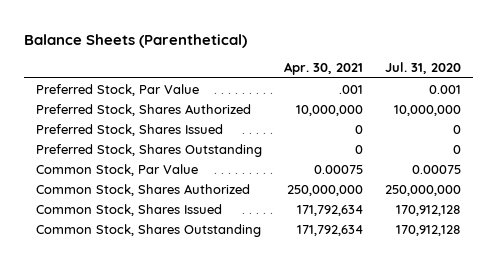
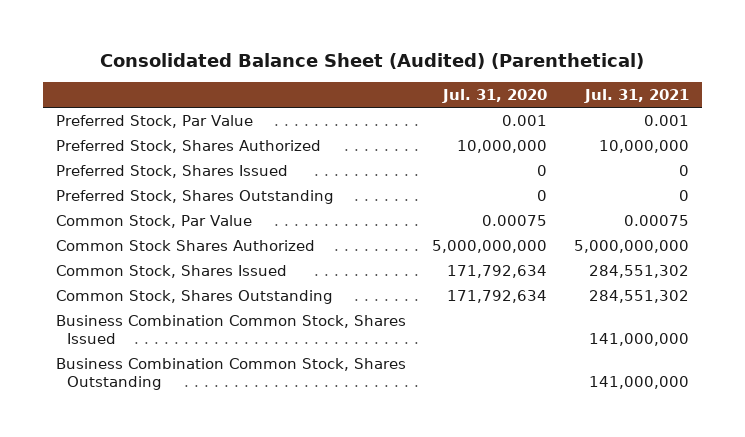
[24,33,248,48] Balance Sheets (Parenthetical) -> [100,52,645,69] Consolidated Balance Sheet (Audited) (Parenthetical)
[284,62,364,76] Apr. 30, 2021 -> none
none -> [583,89,689,104] Jul. 31, 2021
[35,183,250,196] Common Stock, Shares Authorized -> [56,240,316,252] Common Stock Shares Authorized
[385,184,462,196] 250,000,000 -> [432,240,548,254] 5,000,000,000
[396,204,462,216] 170,912,128 -> [447,265,548,279] 171,792,634
[396,224,462,236] 170,912,128 -> [447,290,548,304] 171,792,634
none -> [56,315,407,344] Business Combination Common Stock, Shares Issued
none -> [56,358,407,390] Business Combination Common Stock, Shares Outstanding

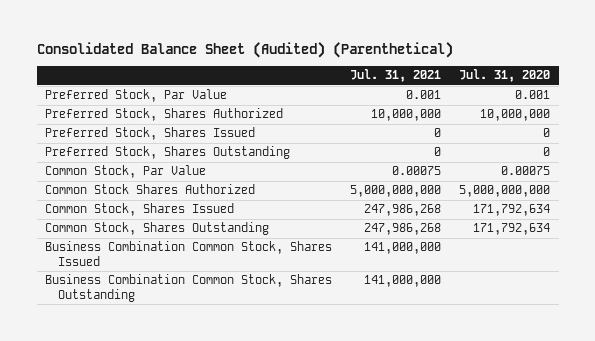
[588,265,689,279] 284,551,302 -> [364,204,442,217] 247,986,268
[588,290,689,304] 284,551,302 -> [364,223,442,236] 247,986,268

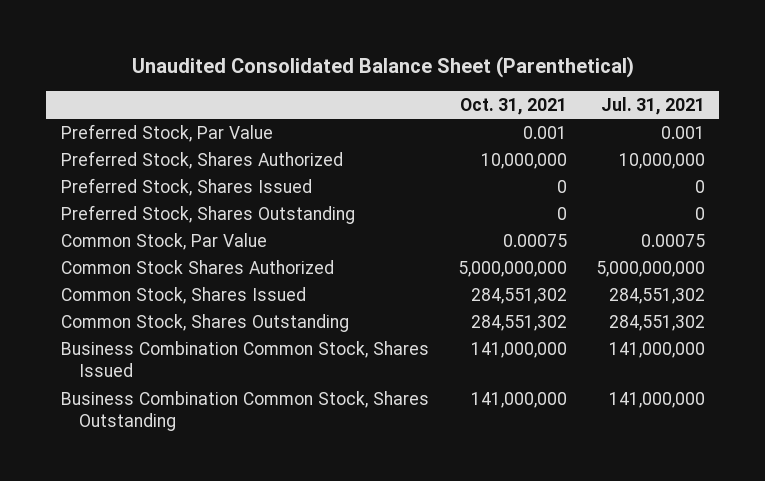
[36,42,453,59] Consolidated Balance Sheet (Audited) (Parenthetical) -> [131,56,634,79] Unaudited Consolidated Balance Sheet (Parenthetical)
[459,69,551,83] Jul. 31, 2020 -> none
none -> [459,97,567,115] Oct. 31, 2021
[364,204,442,217] 247,986,268 -> [608,287,705,304] 284,551,302
[364,223,442,236] 247,986,268 -> [608,314,705,331] 284,551,302

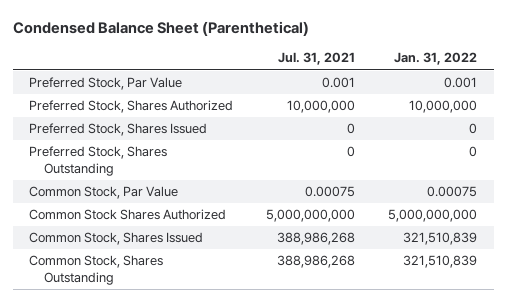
[131,56,634,79] Unaudited Consolidated Balance Sheet (Parenthetical) -> [12,21,309,37] Condensed Balance Sheet (Parenthetical)
[459,97,567,115] Oct. 31, 2021 -> none
none -> [394,52,478,66] Jan. 31, 2022
[60,340,429,378] Business Combination Common Stock, Shares Issued -> none
[60,390,429,432] Business Combination Common Stock, Shares Outstanding -> none
[608,287,705,304] 284,551,302 -> [277,232,356,246] 388,986,268
[608,314,705,331] 284,551,302 -> [277,255,356,269] 388,986,268

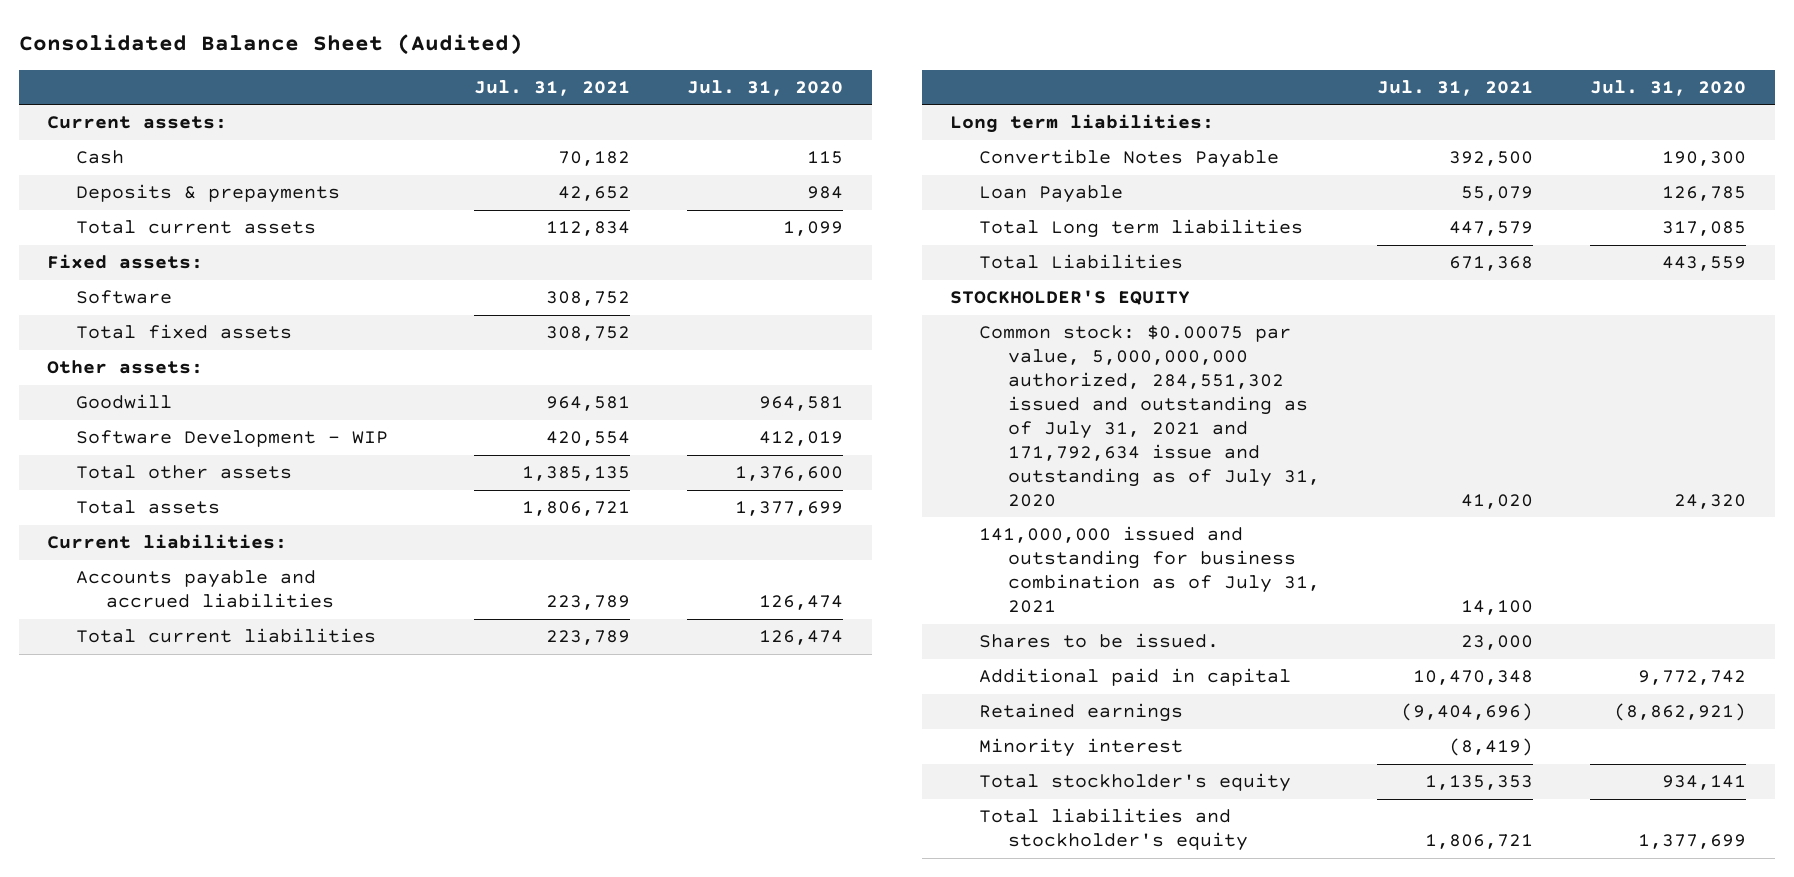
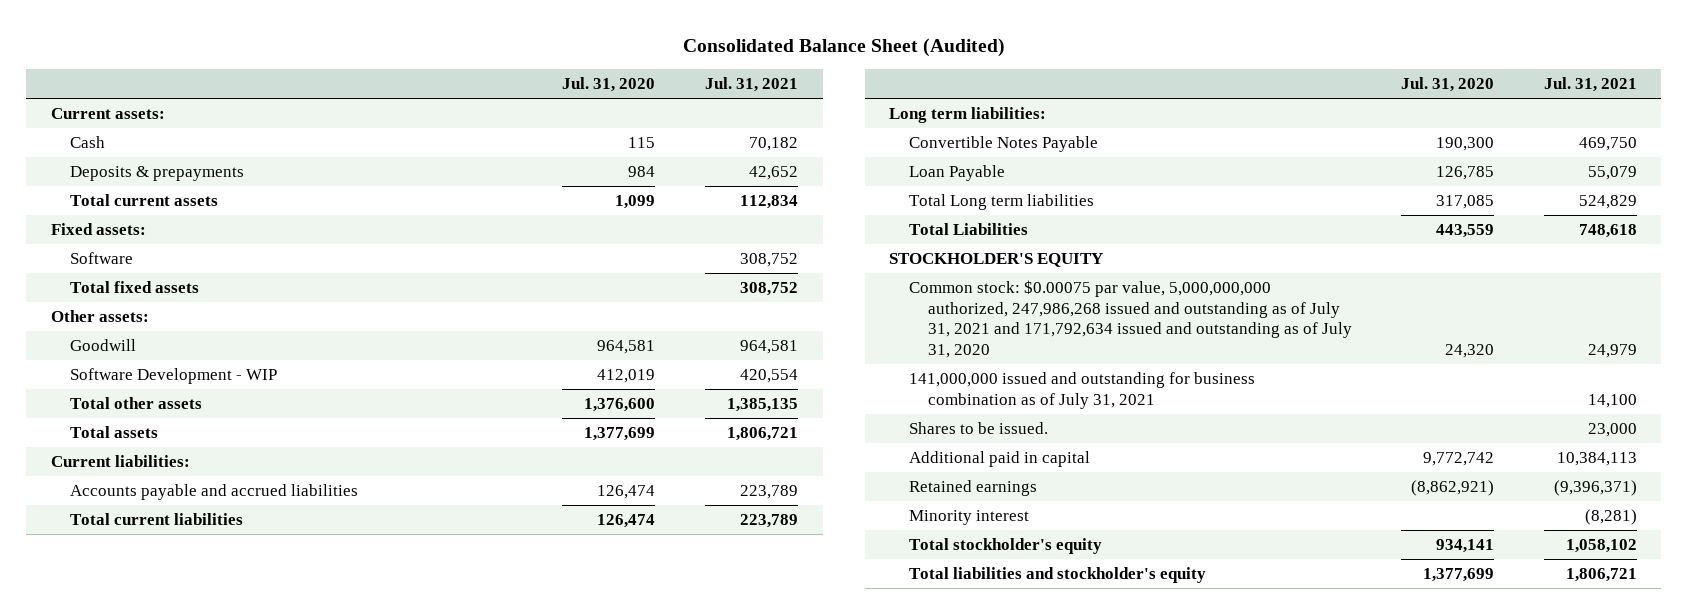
[1449,151,1534,167] 392,500 -> [1578,136,1637,151] 469,750
[1449,221,1534,237] 447,579 -> [1578,194,1637,209] 524,829
[1449,256,1534,272] 671,368 -> [1578,223,1637,238] 748,618
[979,325,1321,507] Common stock: $0.00075 par value, 5,000,000,000 authorized, 284,551,302 issued and outstanding as of July 31, 2021 and 171,792,634 issue and outstanding as of July 31, 2020 -> [908,279,1352,359] Common stock: $0.00075 par value, 5,000,000,000 authorized, 247,986,268 issued and outstanding as of July 31, 2021 and 171,792,634 issued and outstanding as of July 31, 2020
[1461,493,1534,509] 41,020 -> [1587,344,1637,359] 24,979
[1413,670,1534,686] 10,470,348 -> [1556,451,1637,466] 10,384,113
[1401,703,1534,722] (9,404,696) -> [1553,479,1637,496] (9,396,371)
[1449,738,1534,757] (8,419) -> [1584,508,1637,525] (8,281)
[1425,775,1534,791] 1,135,353 -> [1565,538,1637,553] 1,058,102

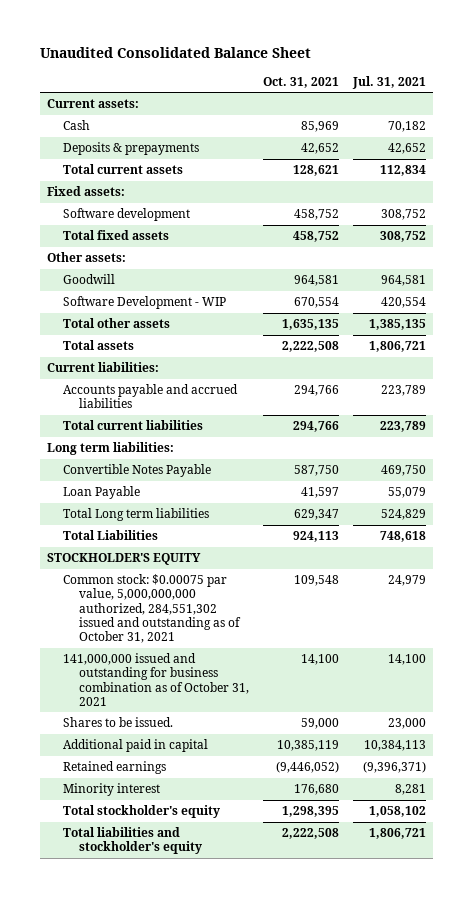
[682,38,1005,58] Consolidated Balance Sheet (Audited) -> [39,47,311,59] Unaudited Consolidated Balance Sheet
[562,77,656,93] Jul. 31, 2020 -> none
none -> [262,76,339,88] Oct. 31, 2021
[69,251,133,264] Software -> [62,208,190,222] Software development
[908,279,1352,359] Common stock: $0.00075 par value, 5,000,000,000 authorized, 247,986,268 issued and outstanding as of July 31, 2021 and 171,792,634 issued and outstanding as of July 31, 2020 -> [62,574,241,644] Common stock: $0.00075 par value, 5,000,000,000 authorized, 284,551,302 issued and outstanding as of October 31, 2021
[908,371,1255,409] 141,000,000 issued and outstanding for business combination as of July 31, 2021 -> [62,653,249,706] 141,000,000 issued and outstanding for business combination as of October 31, 2021
[1584,508,1637,525] (8,281) -> [394,784,426,796] 8,281

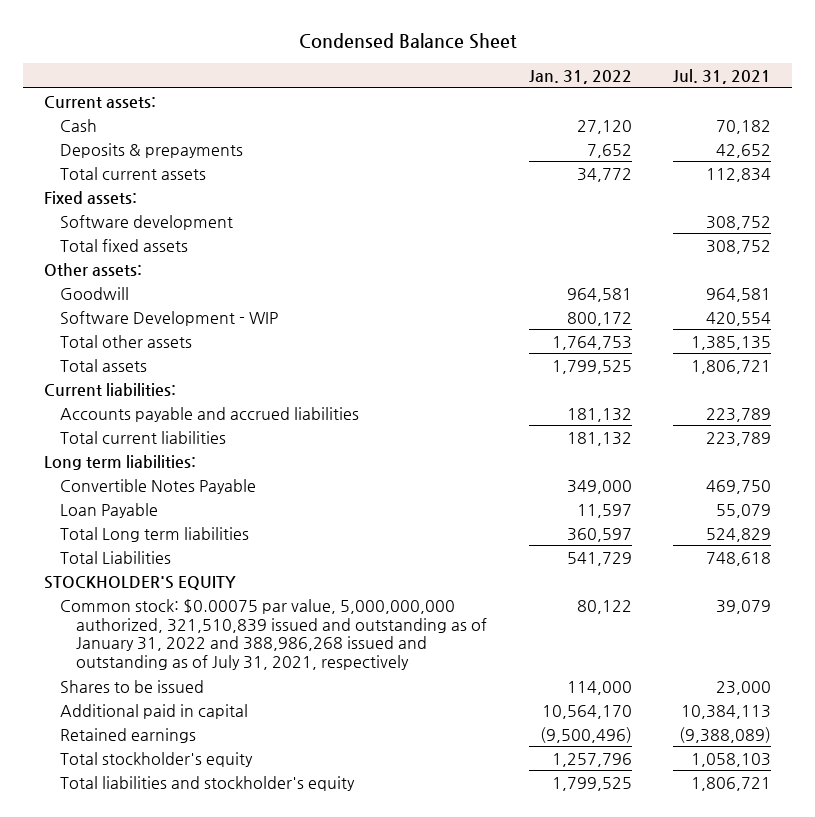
[39,47,311,59] Unaudited Consolidated Balance Sheet -> [298,33,517,50] Condensed Balance Sheet
[262,76,339,88] Oct. 31, 2021 -> none
none -> [528,70,632,85] Jan. 31, 2022
[62,653,249,706] 141,000,000 issued and outstanding for business combination as of October 31, 2021 -> none
[62,574,241,644] Common stock: $0.00075 par value, 5,000,000,000 authorized, 284,551,302 issued and outstanding as of October 31, 2021 -> [59,598,487,671] Common stock: $0.00075 par value, 5,000,000,000 authorized, 321,510,839 issued and outstanding as of January 31, 2022 and 388,986,268 issued and outstanding as of July 31, 2021, respectively
[387,575,426,587] 24,979 -> [716,599,772,614] 39,079
[62,717,173,728] Shares to be issued. -> [59,679,204,693] Shares to be issued
[62,783,160,797] Minority interest -> none
[362,761,426,774] (9,396,371) -> [679,726,772,743] (9,388,089)
[368,806,426,818] 1,058,102 -> [691,752,772,767] 1,058,103

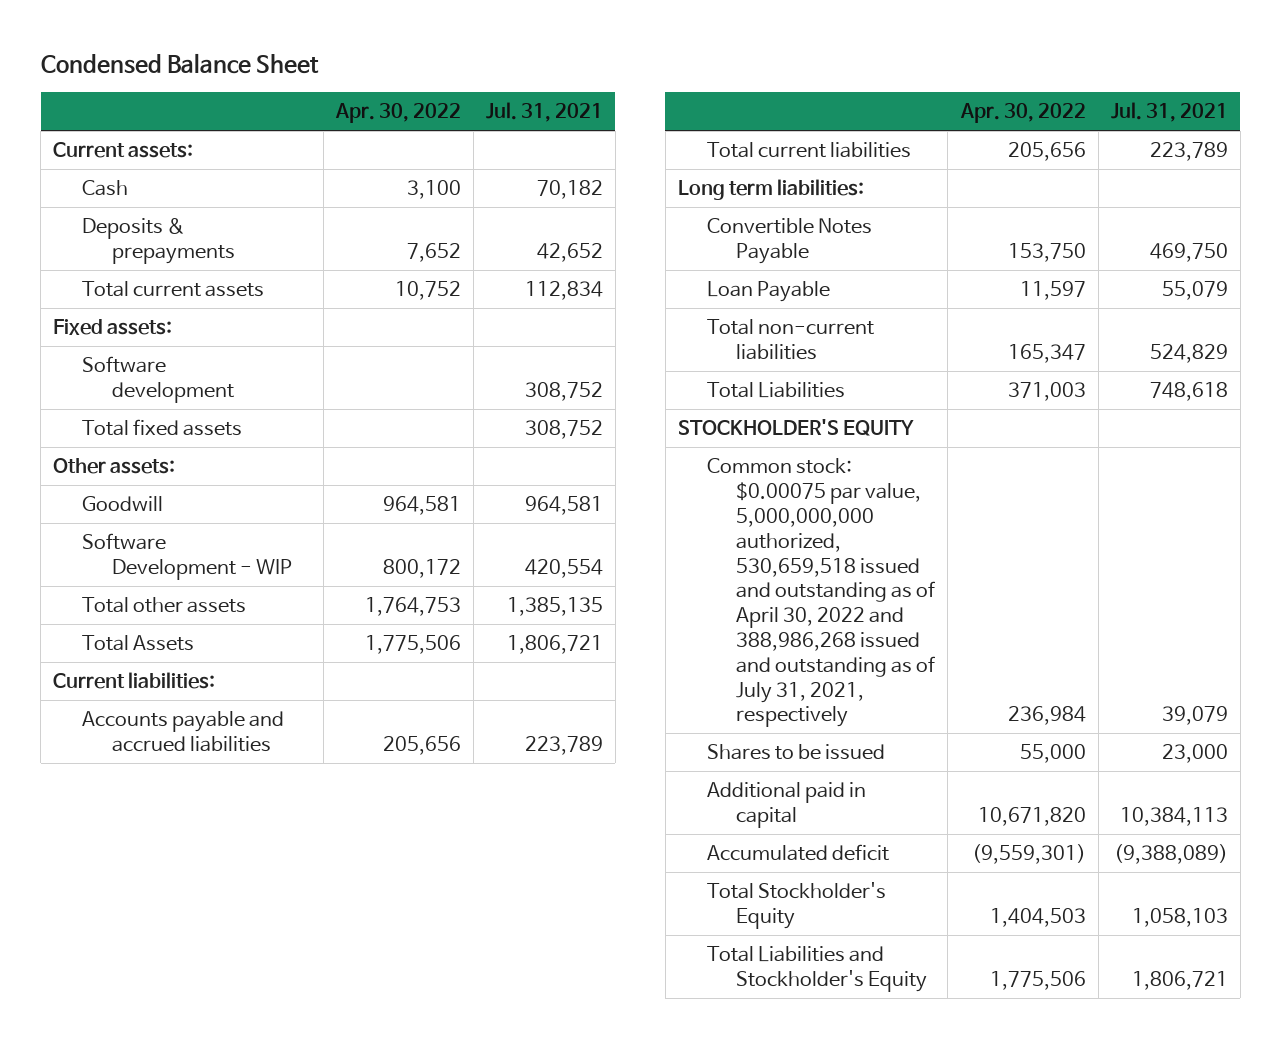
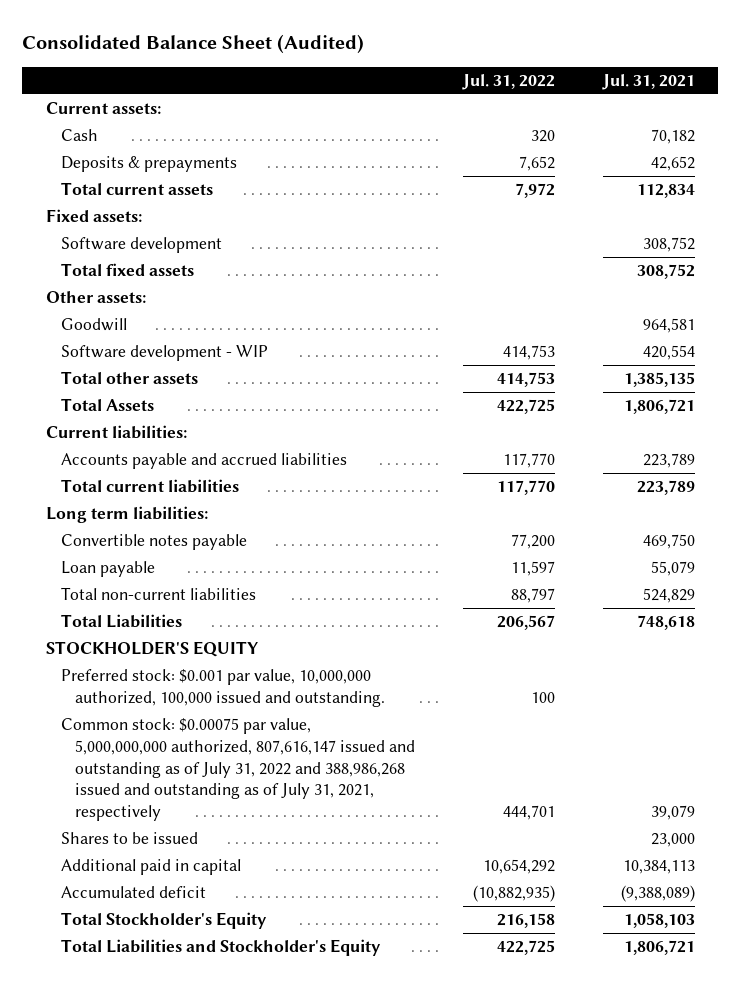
[40,52,319,74] Condensed Balance Sheet -> [22,34,365,55] Consolidated Balance Sheet (Audited)
[334,103,461,124] Apr. 30, 2022 -> none
none -> [462,74,556,91] Jul. 31, 2022
[82,533,292,581] Software Development - WIP -> [60,345,268,362] Software development - WIP
[707,218,873,265] Convertible Notes Payable -> [60,534,247,551] Convertible notes payable
[707,281,831,303] Loan Payable -> [60,561,155,578] Loan payable
none -> [60,669,386,707] Preferred stock: $0.001 par value, 10,000,000 authorized, 100,000 issued and outstanding.
[707,458,936,728] Common stock: $0.00075 par value, 5,000,000,000 authorized, 530,659,518 issued and outstanding as of April 30, 2022 and 388,986,268 issued and outstanding as of July 31, 2021, respectively -> [60,718,416,821] Common stock: $0.00075 par value, 5,000,000,000 authorized, 807,616,147 issued and outstanding as of July 31, 2022 and 388,986,268 issued and outstanding as of July 31, 2021, respectively

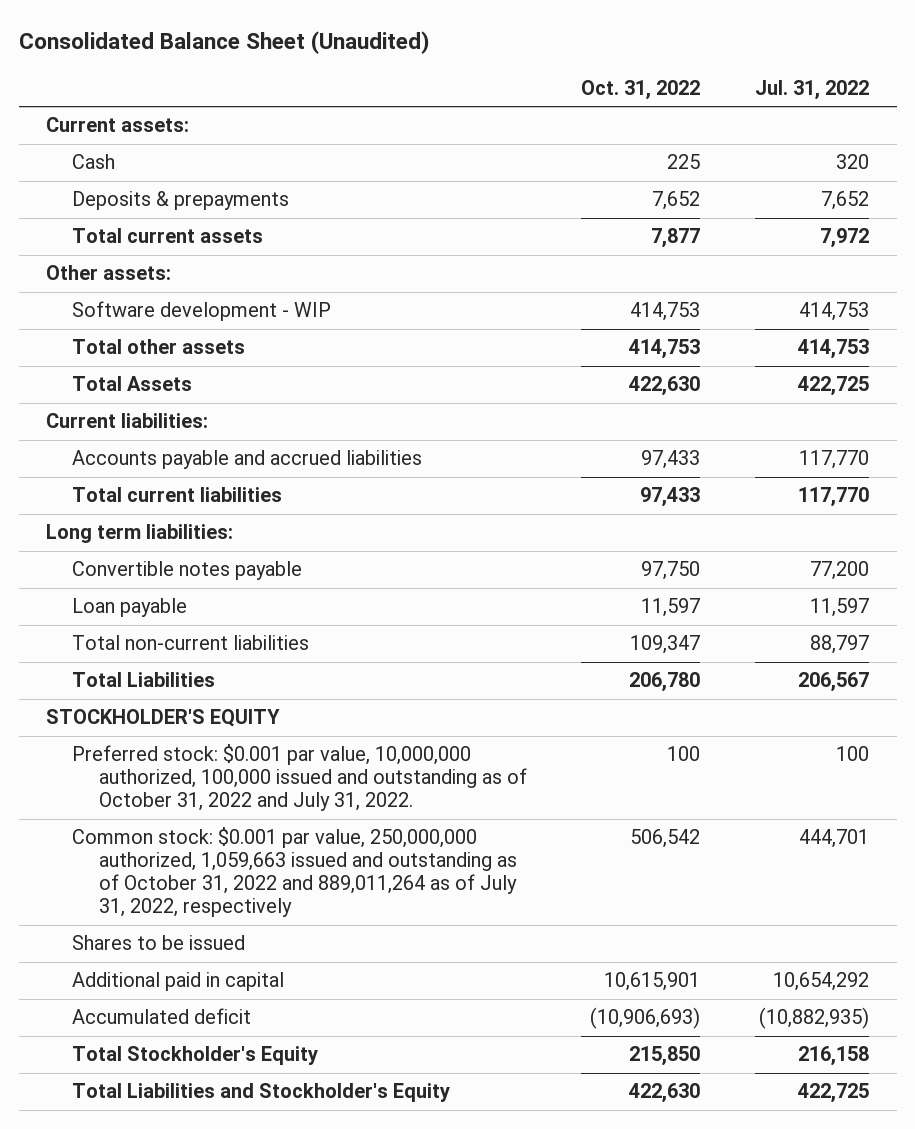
[22,34,365,55] Consolidated Balance Sheet (Audited) -> [18,31,429,55] Consolidated Balance Sheet (Unaudited)
[601,74,695,91] Jul. 31, 2021 -> none
none -> [581,79,701,100] Oct. 31, 2022
[45,209,142,223] Fixed assets: -> none
[60,237,222,254] Software development -> none
[60,263,194,277] Total fixed assets -> none
[60,318,127,332] Goodwill -> none
[60,669,386,707] Preferred stock: $0.001 par value, 10,000,000 authorized, 100,000 issued and outstanding. -> [72,744,527,812] Preferred stock: $0.001 par value, 10,000,000 authorized, 100,000 issued and outstanding as of October 31, 2022 and July 31, 2022.
[60,718,416,821] Common stock: $0.00075 par value, 5,000,000,000 authorized, 807,616,147 issued and outstanding as of July 31, 2022 and 388,986,268 issued and outstanding as of July 31, 2021, respectively -> [72,827,517,918] Common stock: $0.001 par value, 250,000,000 authorized, 1,059,663 issued and outstanding as of October 31, 2022 and 889,011,264 as of July 31, 2022, respectively

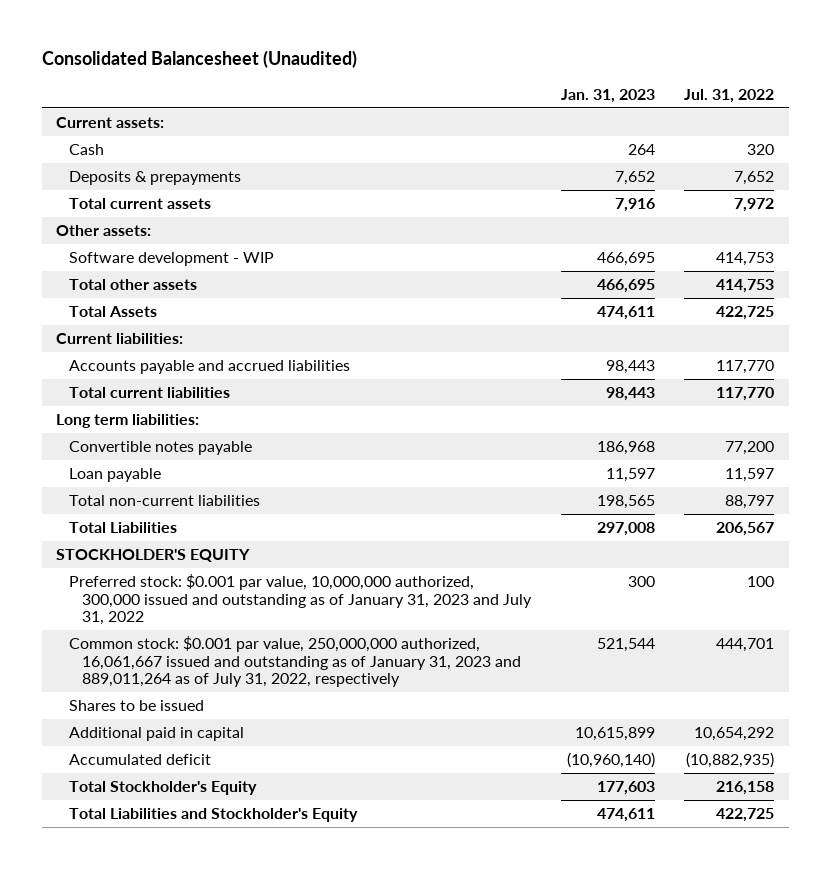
[18,31,429,55] Consolidated Balance Sheet (Unaudited) -> [41,50,357,69] Consolidated Balancesheet (Unaudited)
[581,79,701,100] Oct. 31, 2022 -> none
none -> [560,88,655,103] Jan. 31, 2023
[72,744,527,812] Preferred stock: $0.001 par value, 10,000,000 authorized, 100,000 issued and outstanding as of October 31, 2022 and July 31, 2022. -> [69,574,533,626] Preferred stock: $0.001 par value, 10,000,000 authorized, 300,000 issued and outstanding as of January 31, 2023 and July 31, 2022
[72,827,517,918] Common stock: $0.001 par value, 250,000,000 authorized, 1,059,663 issued and outstanding as of October 31, 2022 and 889,011,264 as of July 31, 2022, respectively -> [69,636,522,688] Common stock: $0.001 par value, 250,000,000 authorized, 16,061,667 issued and outstanding as of January 31, 2023 and 889,011,264 as of July 31, 2022, respectively

